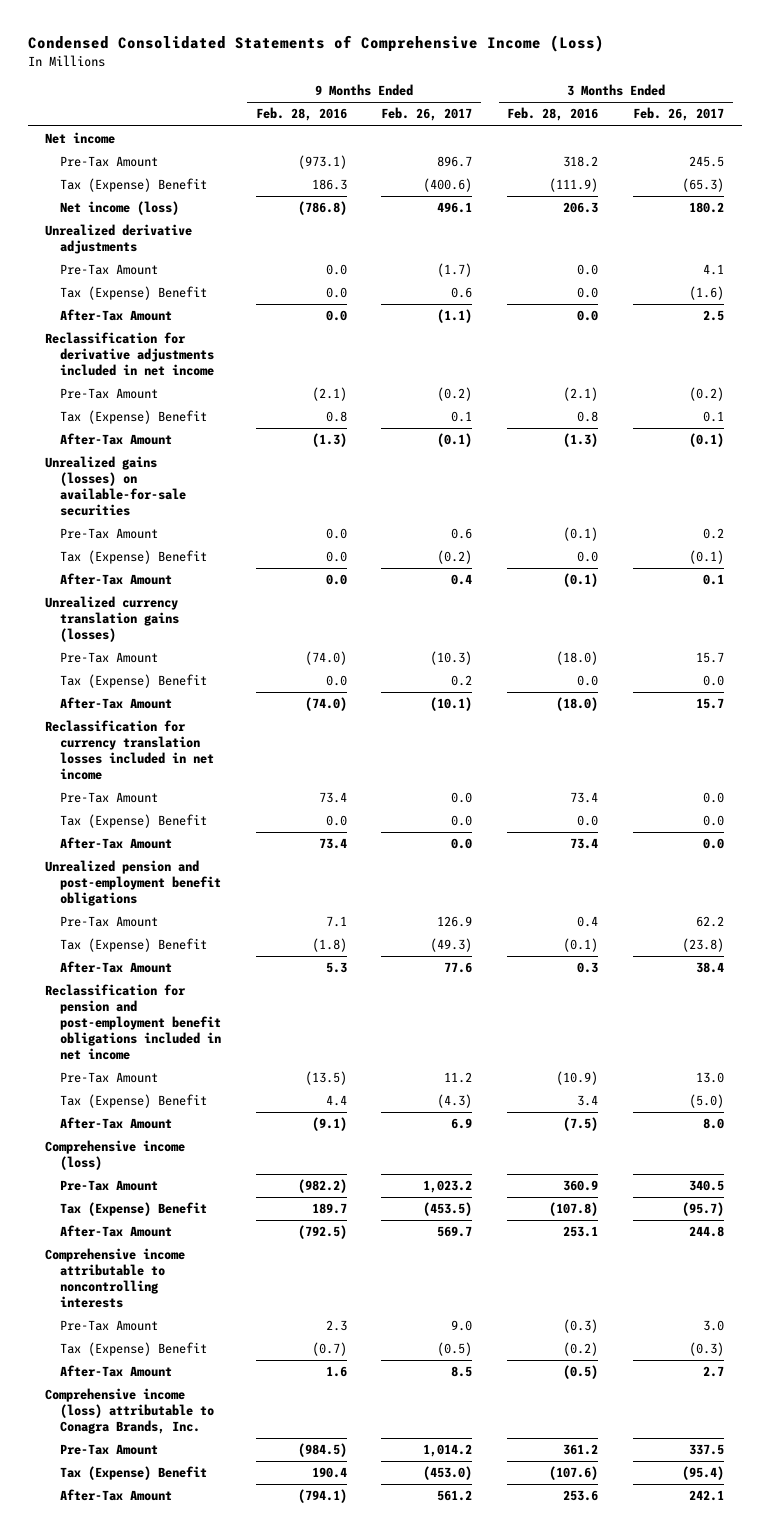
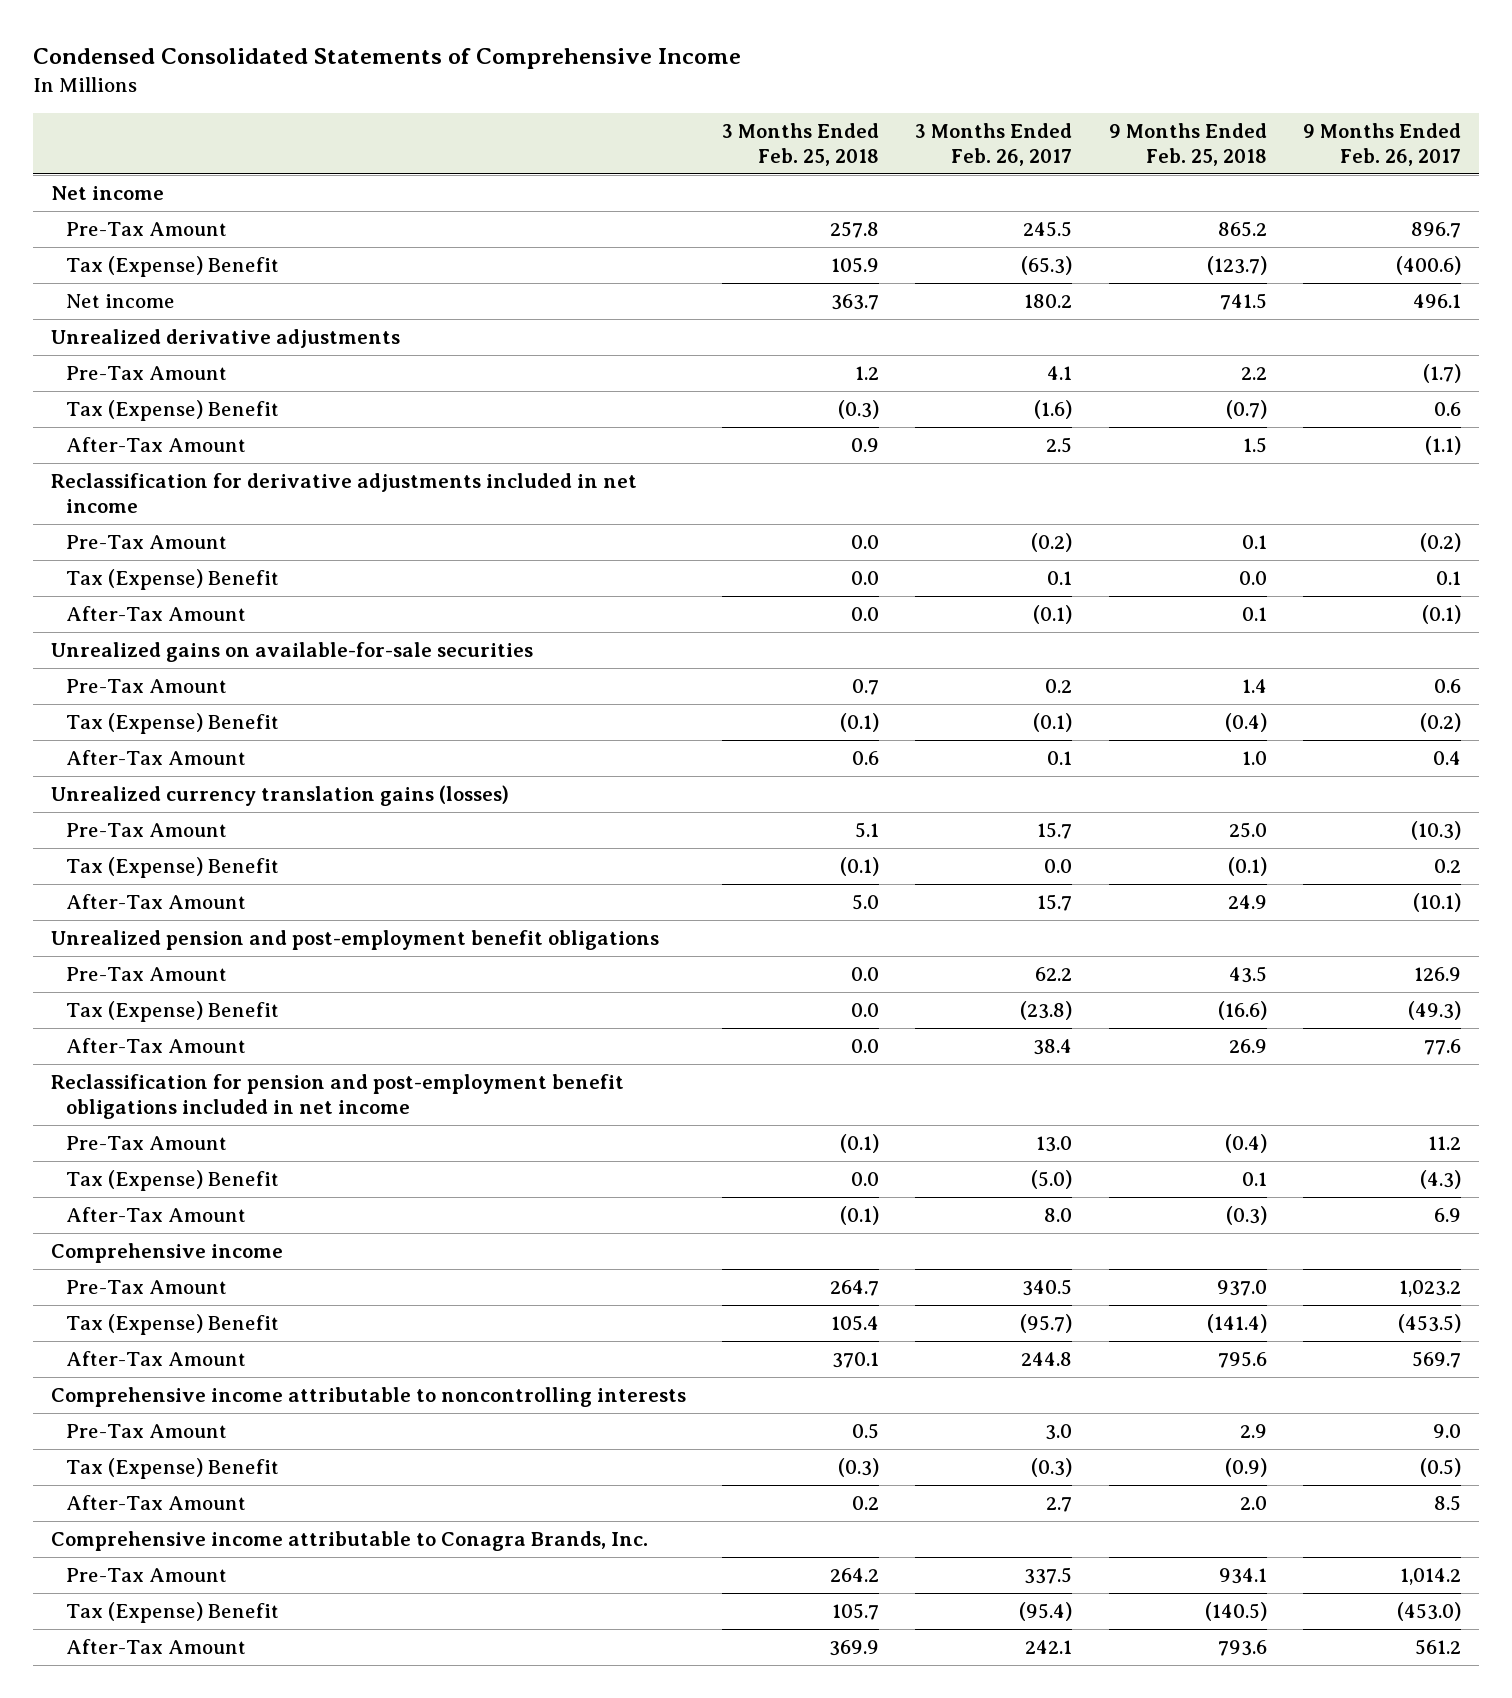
[28,35,605,53] Condensed Consolidated Statements of Comprehensive Income (Loss) -> [32,48,741,70] Condensed Consolidated Statements of Comprehensive Income
[255,107,347,122] Feb. 28, 2016 -> none
[507,107,599,122] Feb. 28, 2016 -> none
none -> [721,122,879,166] 3 Months Ended Feb. 25, 2018
none -> [1108,122,1267,166] 9 Months Ended Feb. 25, 2018
[59,201,179,216] Net income (loss) -> [65,294,175,309] Net income
[45,456,186,517] Unrealized gains (losses) on available-for-sale securities -> [50,642,533,663] Unrealized gains on available-for-sale securities
[45,720,214,781] Reclassification for currency translation losses included in net income -> none
[59,792,158,804] Pre-Tax Amount -> none
[59,814,207,829] Tax (Expense) Benefit -> none
[59,837,172,850] After-Tax Amount -> none
[45,1140,186,1171] Comprehensive income (loss) -> [50,1243,283,1264] Comprehensive income
[45,1388,214,1435] Comprehensive income (loss) attributable to Conagra Brands, Inc. -> [50,1531,648,1552] Comprehensive income attributable to Conagra Brands, Inc.

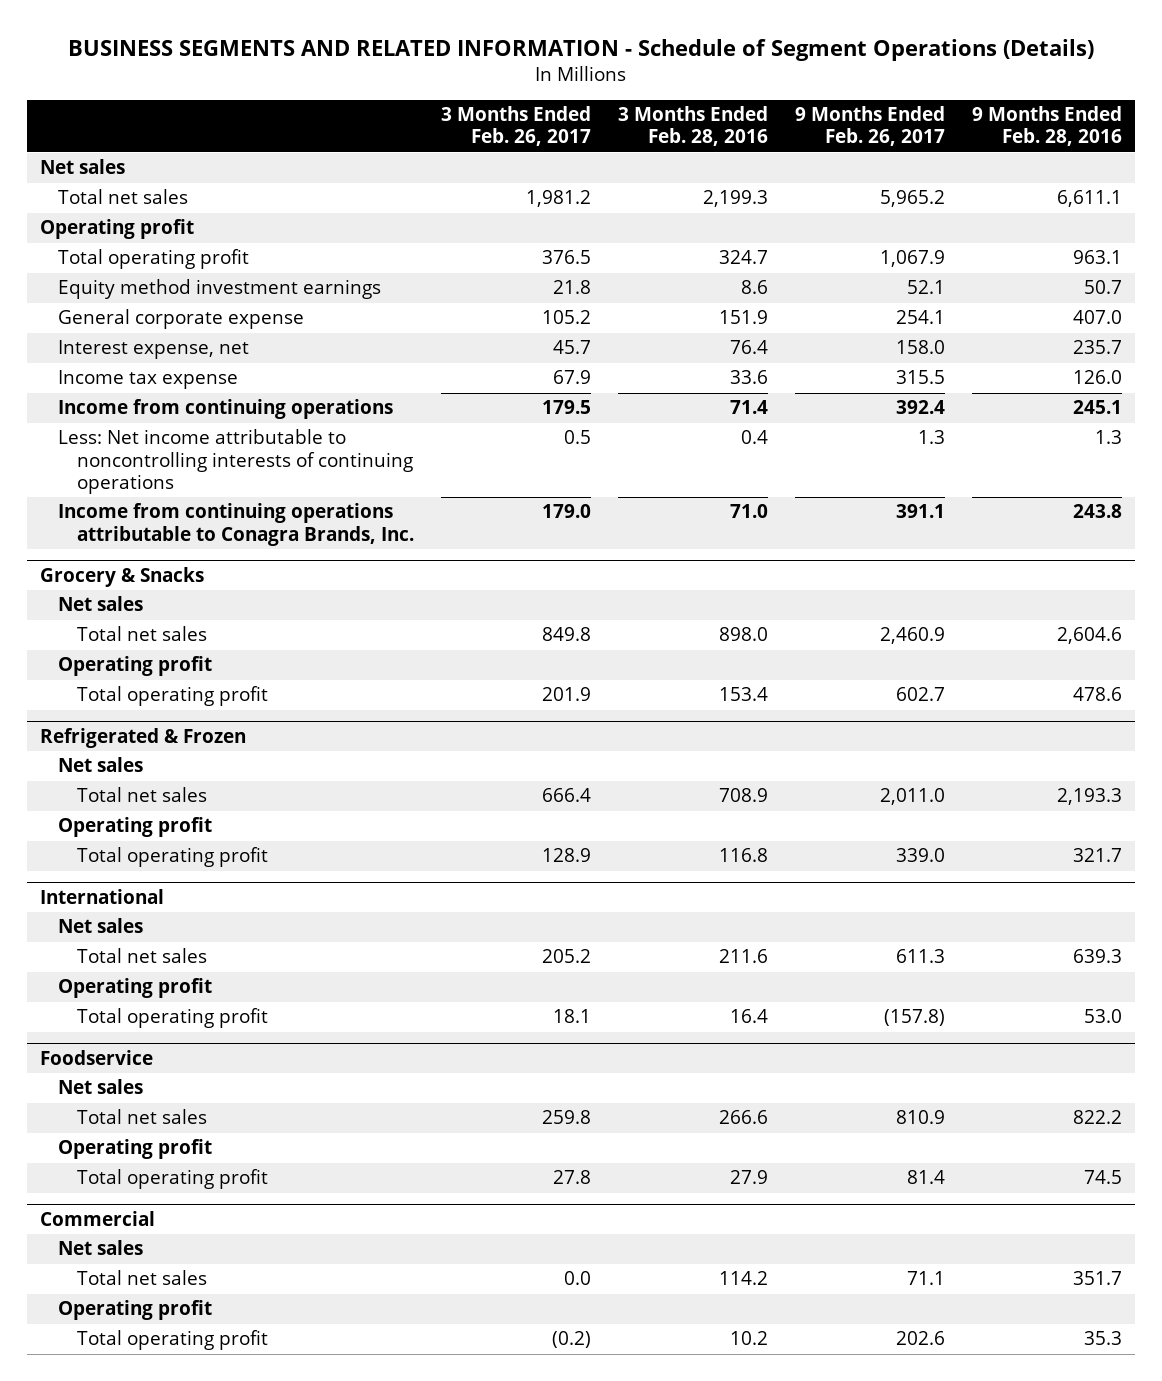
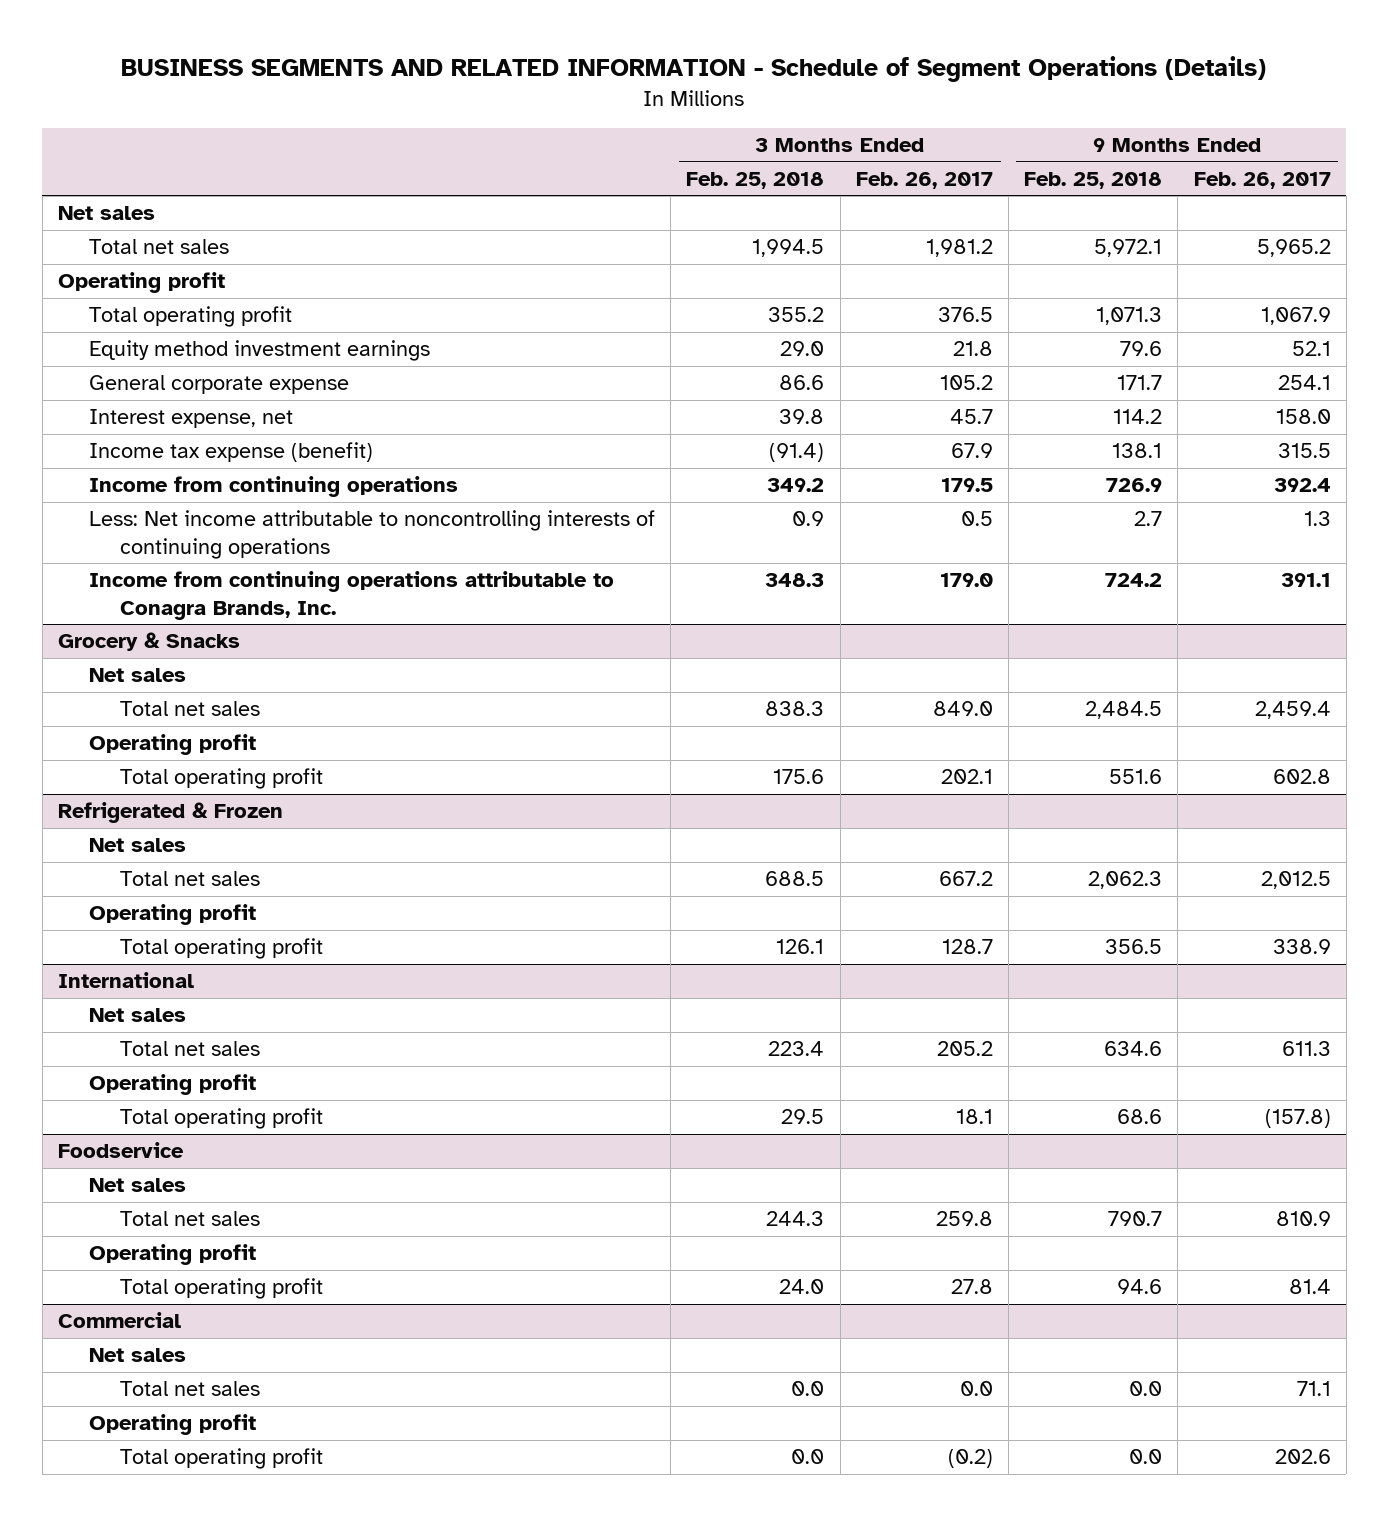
[617,106,768,147] 3 Months Ended Feb. 28, 2016 -> none
[971,106,1122,147] 9 Months Ended Feb. 28, 2016 -> none
none -> [686,171,825,189] Feb. 25, 2018
none -> [1024,171,1163,189] Feb. 25, 2018
[58,370,239,390] Income tax expense -> [89,442,374,463] Income tax expense (benefit)
[541,627,591,642] 849.8 -> [932,701,993,717] 849.0
[879,627,945,645] 2,460.9 -> [1254,701,1331,720] 2,459.4
[541,687,591,702] 201.9 -> [940,769,993,785] 202.1
[895,687,945,702] 602.7 -> [1272,769,1331,785] 602.8
[541,788,591,803] 666.4 -> [938,871,993,887] 667.2
[879,788,945,806] 2,011.0 -> [1260,871,1331,890] 2,012.5
[541,848,591,863] 128.9 -> [941,939,993,955] 128.7
[895,848,945,863] 339.0 -> [1272,939,1331,955] 338.9

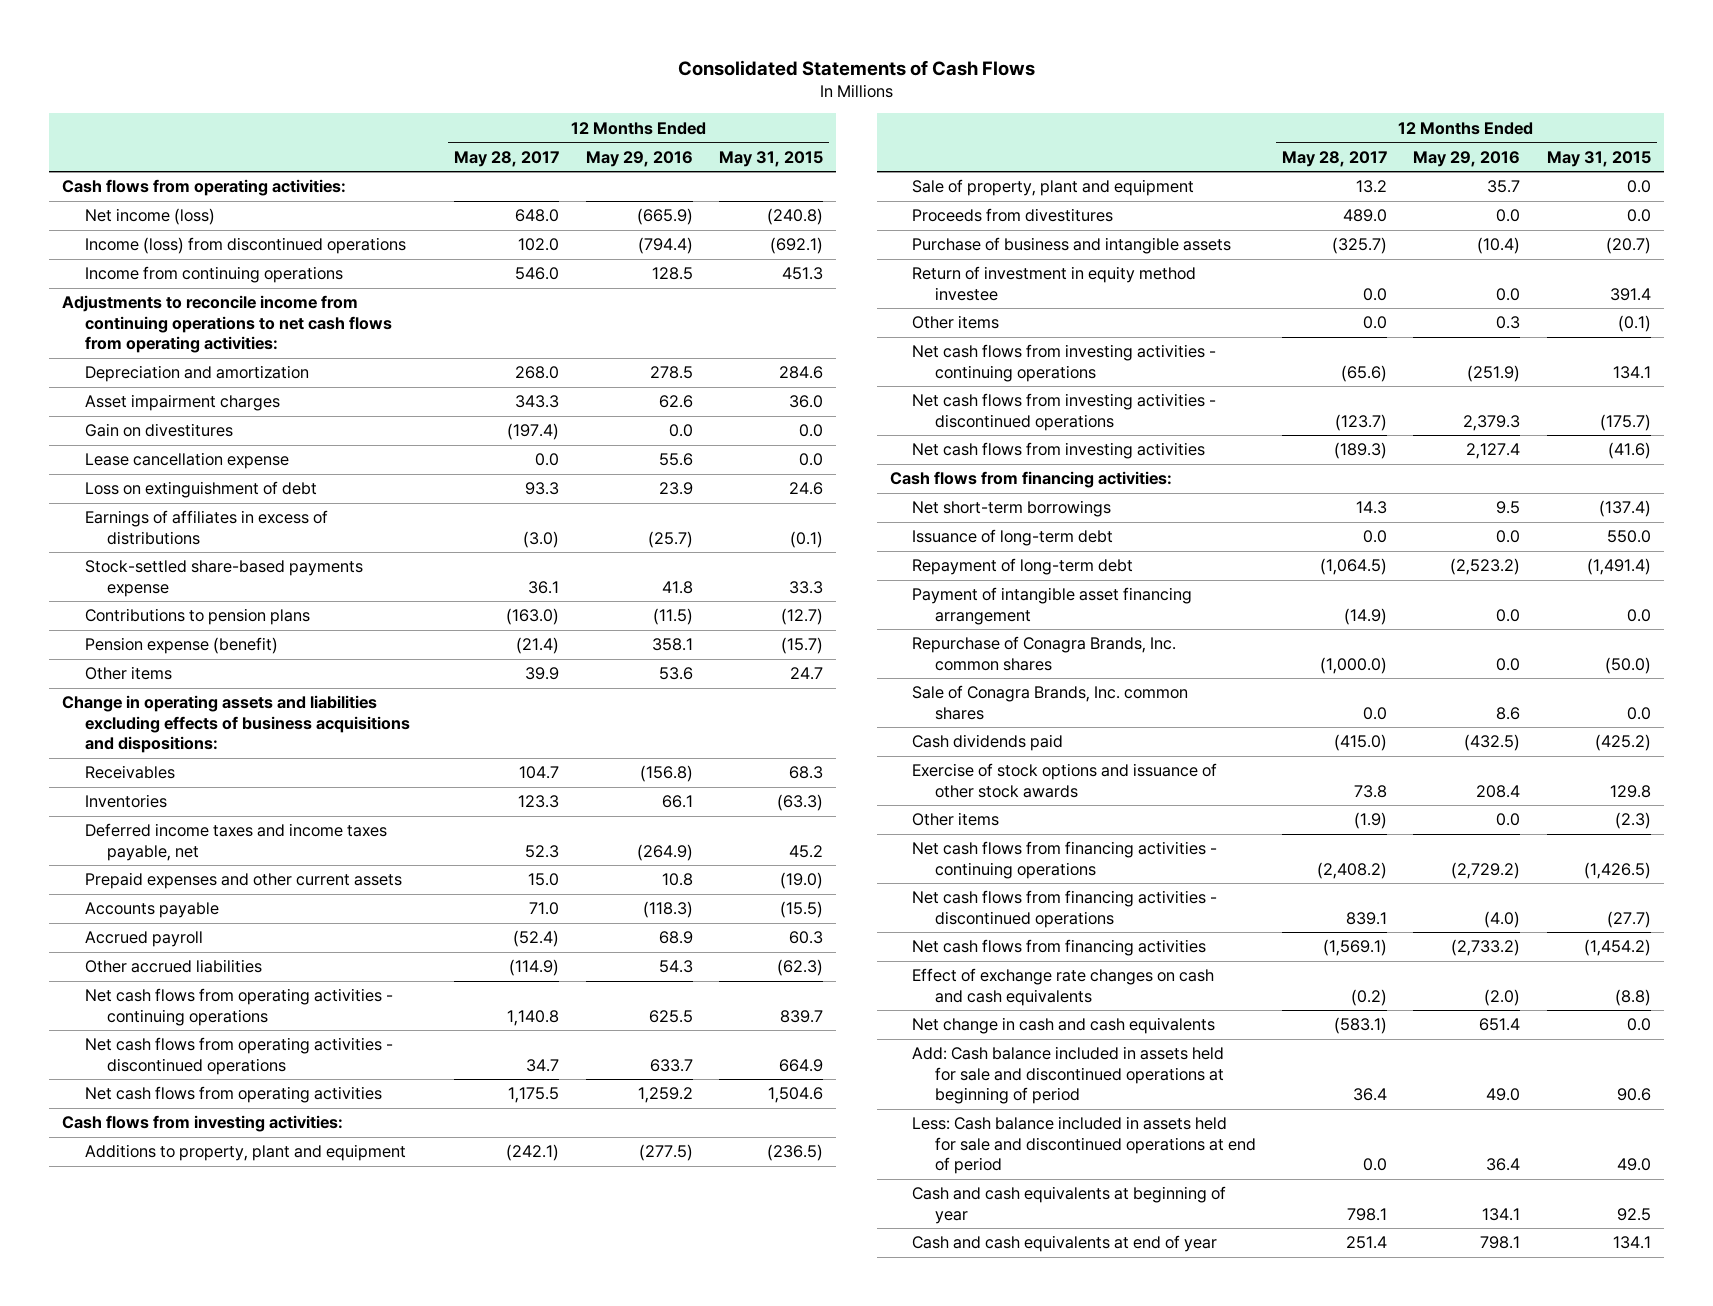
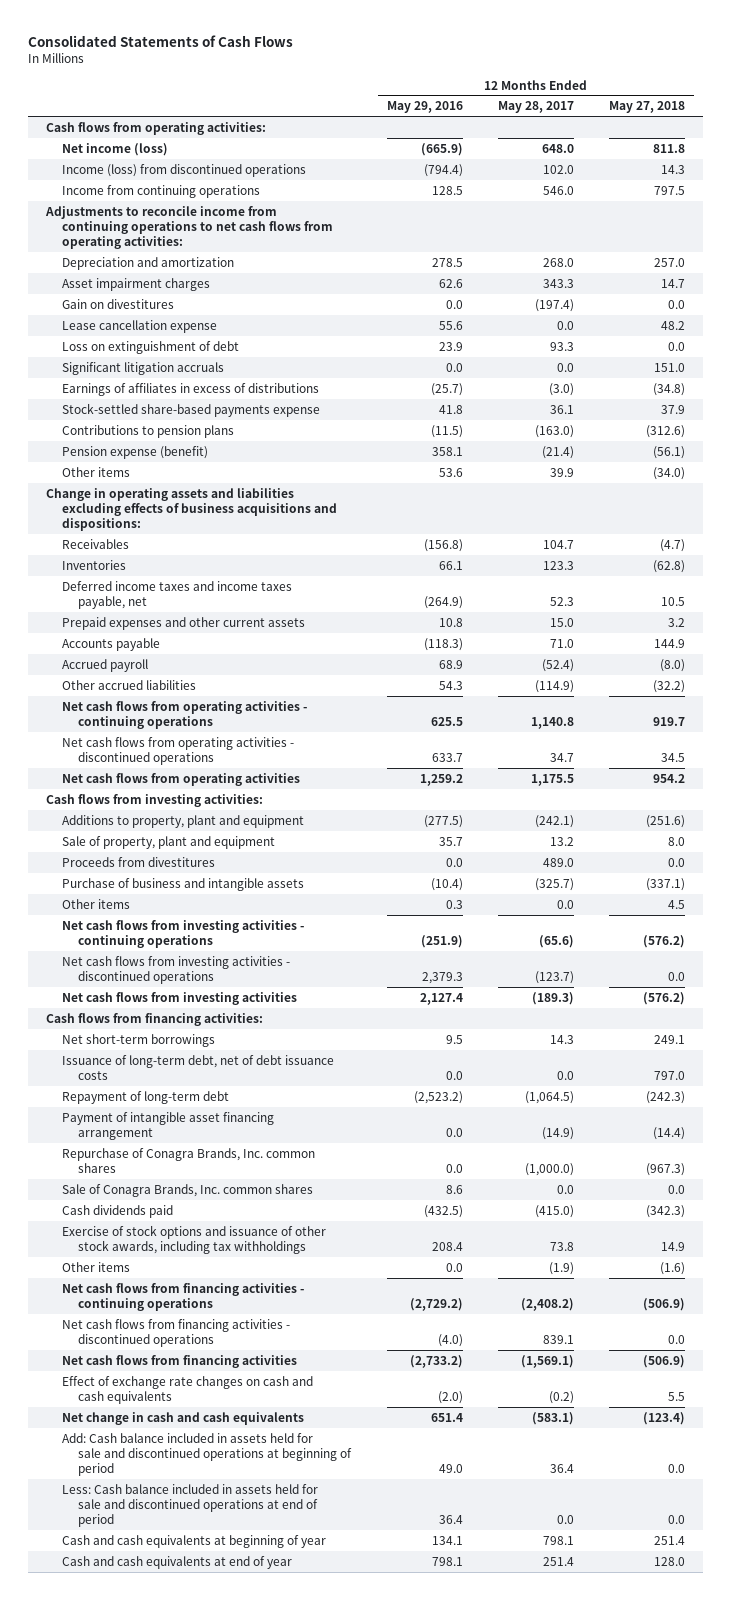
[718,150,823,167] May 31, 2015 -> none
none -> [608,101,685,114] May 27, 2018
none -> [62,361,225,375] Significant litigation accruals
[912,266,1197,301] Return of investment in equity method investee -> none
[912,529,1114,547] Issuance of long-term debt -> [62,1054,335,1080] Issuance of long-term debt, net of debt issuance costs
[912,763,1218,798] Exercise of stock options and issuance of other stock awards -> [62,1224,327,1254] Exercise of stock options and issuance of other stock awards, including tax withholdings

